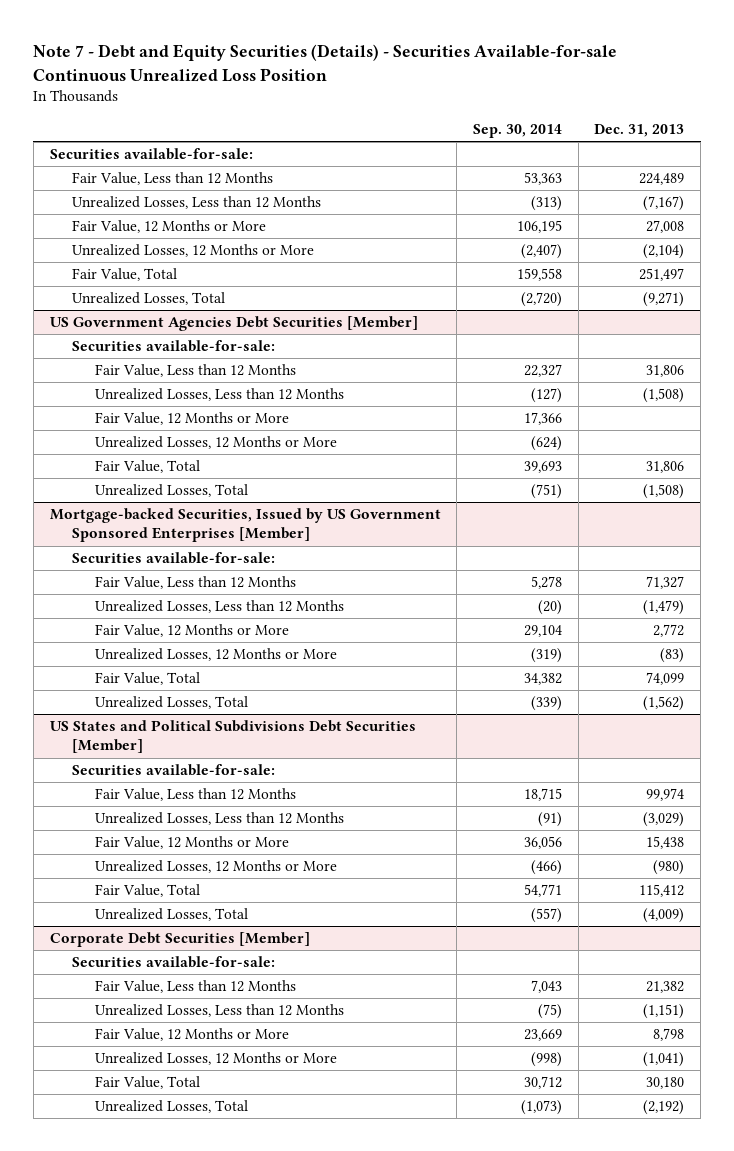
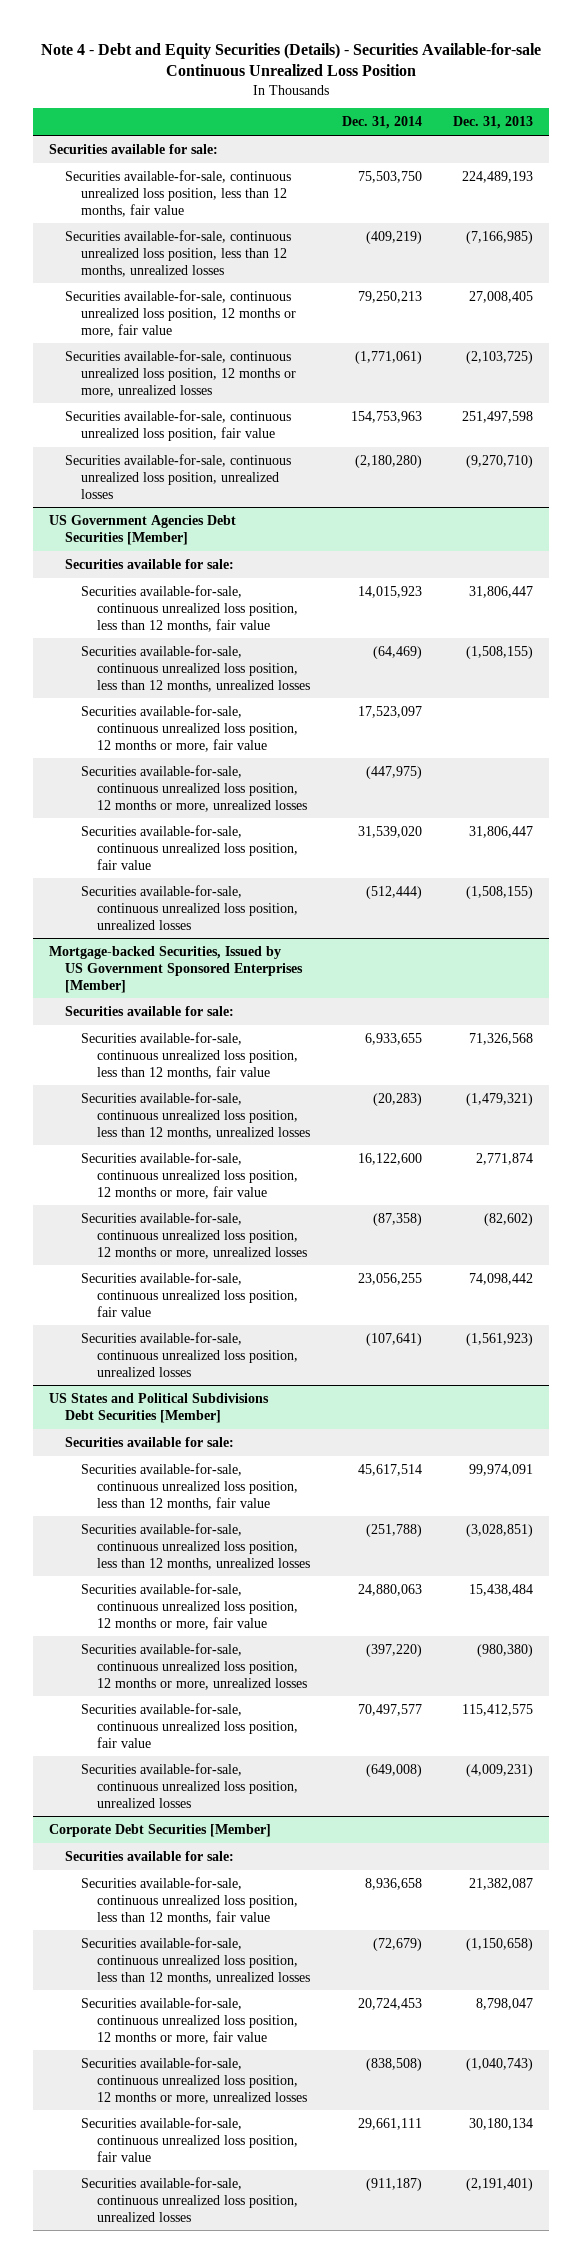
[33,44,618,82] Note 7 - Debt and Equity Securities (Details) - Securities Available-for-sale Continuous Unrealized Loss Position -> [40,42,541,76] Note 4 - Debt and Equity Securities (Details) - Securities Available-for-sale Continuous Unrealized Loss Position
[472,123,562,138] Sep. 30, 2014 -> none
none -> [341,116,422,130] Dec. 31, 2014
[72,268,178,282] Fair Value, Total -> none
[49,148,253,161] Securities available-for-sale: -> [48,143,218,154] Securities available for sale:
[72,172,274,186] Fair Value, Less than 12 Months -> [65,169,292,217] Securities available-for-sale, continuous unrealized loss position, less than 12 months, fair value
[639,173,685,186] 224,489 -> [461,170,533,183] 224,489,193
[72,196,322,210] Unrealized Losses, Less than 12 Months -> [65,229,292,277] Securities available-for-sale, continuous unrealized loss position, less than 12 months, unrealized losses
[643,196,685,212] (7,167) -> [465,230,533,244] (7,166,985)
[72,220,267,234] Fair Value, 12 Months or More -> [65,289,297,337] Securities available-for-sale, continuous unrealized loss position, 12 months or more, fair value
[646,220,685,234] 27,008 -> [468,290,533,303] 27,008,405
[72,244,315,258] Unrealized Losses, 12 Months or More -> [65,349,297,397] Securities available-for-sale, continuous unrealized loss position, 12 months or more, unrealized losses
[643,244,685,260] (2,104) -> [465,350,533,364] (2,103,725)
none -> [65,409,292,441] Securities available-for-sale, continuous unrealized loss position, fair value
[72,292,226,306] Unrealized Losses, Total -> [65,453,292,499] Securities available-for-sale, continuous unrealized loss position, unrealized losses
[643,292,685,308] (9,271) -> [465,454,533,468] (9,270,710)
[95,460,201,474] Fair Value, Total -> none
[72,340,276,353] Securities available-for-sale: -> [65,558,235,569] Securities available for sale:
[95,364,297,378] Fair Value, Less than 12 Months -> [81,584,299,632] Securities available-for-sale, continuous unrealized loss position, less than 12 months, fair value
[646,365,685,378] 31,806 -> [468,585,533,598] 31,806,447
[95,388,345,402] Unrealized Losses, Less than 12 Months -> [81,644,311,692] Securities available-for-sale, continuous unrealized loss position, less than 12 months, unrealized losses
[643,388,685,404] (1,508) -> [465,645,533,659] (1,508,155)
[95,412,290,426] Fair Value, 12 Months or More -> [81,704,299,752] Securities available-for-sale, continuous unrealized loss position, 12 months or more, fair value
[95,436,338,450] Unrealized Losses, 12 Months or More -> [81,764,308,812] Securities available-for-sale, continuous unrealized loss position, 12 months or more, unrealized losses
none -> [81,824,299,870] Securities available-for-sale, continuous unrealized loss position, fair value
[95,484,249,498] Unrealized Losses, Total -> [81,884,299,930] Securities available-for-sale, continuous unrealized loss position, unrealized losses
[643,484,685,500] (1,508) -> [465,885,533,899] (1,508,155)
[95,672,201,686] Fair Value, Total -> none
[72,552,276,565] Securities available-for-sale: -> [65,1005,235,1016] Securities available for sale:
[95,576,297,590] Fair Value, Less than 12 Months -> [81,1031,299,1079] Securities available-for-sale, continuous unrealized loss position, less than 12 months, fair value
[646,576,685,590] 71,327 -> [468,1032,533,1045] 71,326,568
[95,600,345,614] Unrealized Losses, Less than 12 Months -> [81,1091,311,1139] Securities available-for-sale, continuous unrealized loss position, less than 12 months, unrealized losses
[643,600,685,616] (1,479) -> [465,1092,533,1106] (1,479,321)
[95,624,290,638] Fair Value, 12 Months or More -> [81,1151,299,1199] Securities available-for-sale, continuous unrealized loss position, 12 months or more, fair value
[653,624,685,638] 2,772 -> [475,1152,533,1165] 2,771,874
[95,648,338,662] Unrealized Losses, 12 Months or More -> [81,1211,308,1259] Securities available-for-sale, continuous unrealized loss position, 12 months or more, unrealized losses
[660,648,685,664] (83) -> [483,1212,533,1226] (82,602)
none -> [81,1271,299,1317] Securities available-for-sale, continuous unrealized loss position, fair value
[95,696,249,710] Unrealized Losses, Total -> [81,1331,299,1377] Securities available-for-sale, continuous unrealized loss position, unrealized losses
[643,696,685,712] (1,562) -> [465,1332,533,1346] (1,561,923)
[95,884,201,898] Fair Value, Total -> none
[72,764,276,777] Securities available-for-sale: -> [65,1436,235,1447] Securities available for sale:
[95,788,297,802] Fair Value, Less than 12 Months -> [81,1462,299,1510] Securities available-for-sale, continuous unrealized loss position, less than 12 months, fair value
[646,788,685,802] 99,974 -> [468,1463,533,1476] 99,974,091
[95,812,345,826] Unrealized Losses, Less than 12 Months -> [81,1522,311,1570] Securities available-for-sale, continuous unrealized loss position, less than 12 months, unrealized losses
[643,812,685,828] (3,029) -> [465,1523,533,1537] (3,028,851)
[95,836,290,850] Fair Value, 12 Months or More -> [81,1582,299,1630] Securities available-for-sale, continuous unrealized loss position, 12 months or more, fair value
[646,836,685,850] 15,438 -> [468,1583,533,1596] 15,438,484
[95,860,338,874] Unrealized Losses, 12 Months or More -> [81,1642,308,1690] Securities available-for-sale, continuous unrealized loss position, 12 months or more, unrealized losses
[653,860,685,876] (980) -> [476,1643,533,1657] (980,380)
none -> [81,1702,299,1748] Securities available-for-sale, continuous unrealized loss position, fair value
[95,908,249,922] Unrealized Losses, Total -> [81,1762,299,1808] Securities available-for-sale, continuous unrealized loss position, unrealized losses
[643,908,685,924] (4,009) -> [465,1763,533,1777] (4,009,231)
[95,1076,201,1090] Fair Value, Total -> none
[72,956,276,969] Securities available-for-sale: -> [65,1850,235,1861] Securities available for sale:
[95,980,297,994] Fair Value, Less than 12 Months -> [81,1876,299,1924] Securities available-for-sale, continuous unrealized loss position, less than 12 months, fair value
[646,981,685,994] 21,382 -> [468,1877,533,1890] 21,382,087
[95,1004,345,1018] Unrealized Losses, Less than 12 Months -> [81,1936,311,1984] Securities available-for-sale, continuous unrealized loss position, less than 12 months, unrealized losses
[643,1004,685,1020] (1,151) -> [465,1937,533,1951] (1,150,658)
[95,1028,290,1042] Fair Value, 12 Months or More -> [81,1996,299,2044] Securities available-for-sale, continuous unrealized loss position, 12 months or more, fair value
[653,1028,685,1042] 8,798 -> [475,1997,533,2010] 8,798,047
[95,1052,338,1066] Unrealized Losses, 12 Months or More -> [81,2056,308,2104] Securities available-for-sale, continuous unrealized loss position, 12 months or more, unrealized losses
[643,1052,685,1068] (1,041) -> [465,2057,533,2071] (1,040,743)
none -> [81,2116,299,2162] Securities available-for-sale, continuous unrealized loss position, fair value
[95,1100,249,1114] Unrealized Losses, Total -> [81,2176,299,2222] Securities available-for-sale, continuous unrealized loss position, unrealized losses
[643,1100,685,1116] (2,192) -> [465,2177,533,2191] (2,191,401)

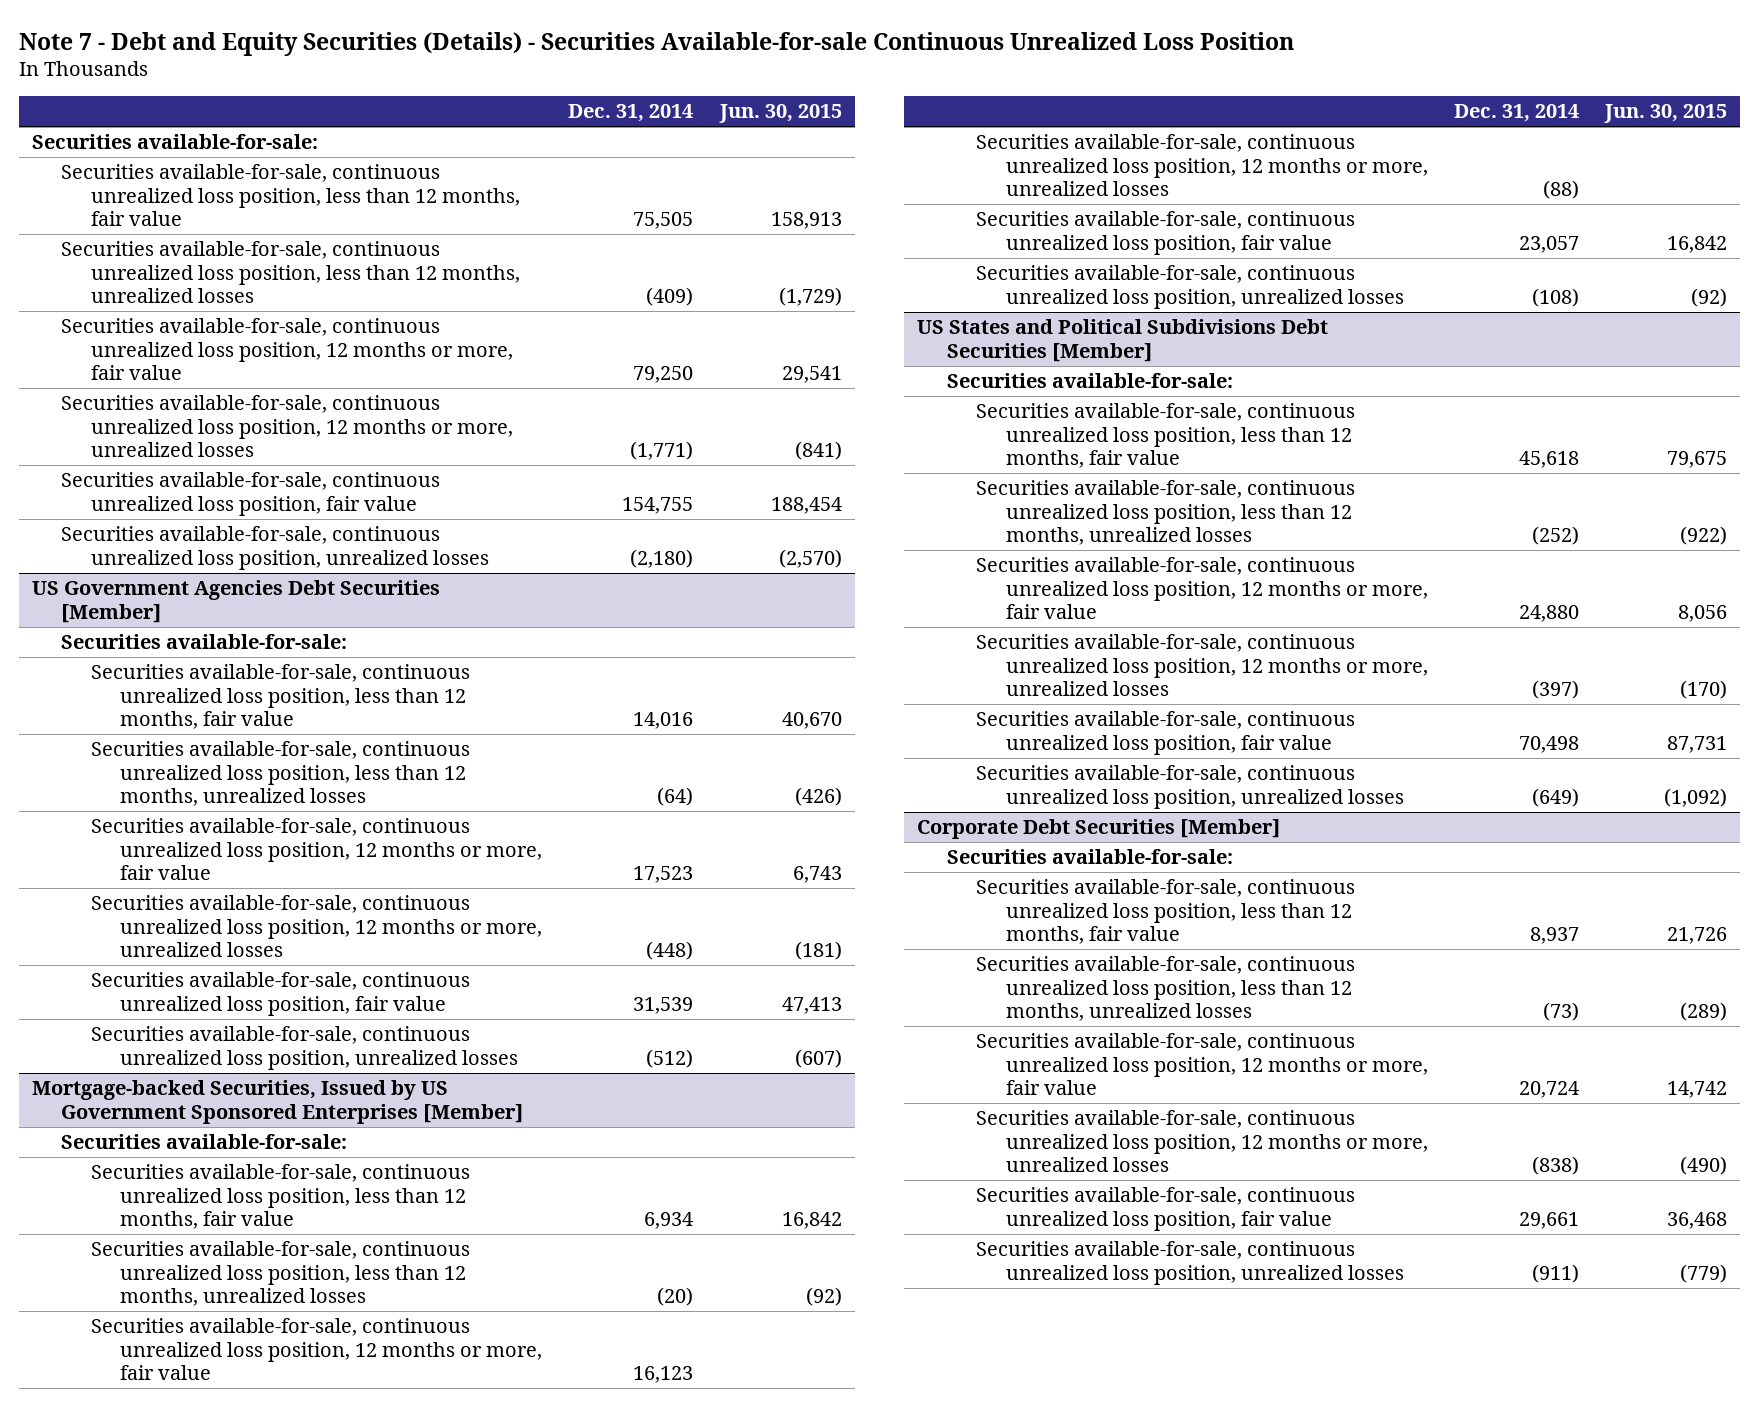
[40,42,541,76] Note 4 - Debt and Equity Securities (Details) - Securities Available-for-sale Continuous Unrealized Loss Position -> [18,31,1294,56] Note 7 - Debt and Equity Securities (Details) - Securities Available-for-sale Continuous Unrealized Loss Position
[452,116,533,130] Dec. 31, 2013 -> none
none -> [718,104,842,124] Jun. 30, 2015
[48,143,218,154] Securities available for sale: -> [32,134,319,150] Securities available-for-sale:
[357,170,422,183] 75,503,750 -> [633,212,694,230] 75,505
[365,230,422,244] (409,219) -> [646,287,694,307] (409)
[357,290,422,303] 79,250,213 -> [633,366,694,384] 79,250
[354,350,422,364] (1,771,061) -> [630,441,694,461] (1,771)
[350,410,422,423] 154,753,963 -> [622,496,694,514] 154,755
[354,454,422,468] (2,180,280) -> [630,548,694,568] (2,180)
[65,558,235,569] Securities available for sale: -> [61,634,348,650] Securities available-for-sale:
[357,585,422,598] 14,015,923 -> [633,712,694,730] 14,016
[372,645,422,659] (64,469) -> [657,787,694,807] (64)
[357,705,422,718] 17,523,097 -> [633,866,694,884] 17,523
[365,765,422,779] (447,975) -> [646,941,694,961] (448)
[357,825,422,838] 31,539,020 -> [633,996,694,1014] 31,539
[365,885,422,899] (512,444) -> [646,1048,694,1068] (512)
[65,1005,235,1016] Securities available for sale: -> [61,1134,348,1150] Securities available-for-sale:
[364,1032,422,1045] 6,933,655 -> [644,1212,694,1230] 6,934
[372,1092,422,1106] (20,283) -> [657,1287,694,1307] (20)
[357,1152,422,1165] 16,122,600 -> [633,1366,694,1384] 16,123
[372,1212,422,1226] (87,358) -> [1542,180,1579,200] (88)
[357,1272,422,1285] 23,056,255 -> [1518,235,1579,253] 23,057
[365,1332,422,1346] (107,641) -> [1531,287,1579,307] (108)
[65,1436,235,1447] Securities available for sale: -> [946,373,1233,389] Securities available-for-sale:
[357,1463,422,1476] 45,617,514 -> [1518,451,1579,469] 45,618
[365,1523,422,1537] (251,788) -> [1531,526,1579,546] (252)
[357,1583,422,1596] 24,880,063 -> [1518,605,1579,623] 24,880
[365,1643,422,1657] (397,220) -> [1531,680,1579,700] (397)
[357,1703,422,1716] 70,497,577 -> [1518,735,1579,753] 70,498
[365,1763,422,1777] (649,008) -> [1531,787,1579,807] (649)
[65,1850,235,1861] Securities available for sale: -> [946,849,1233,865] Securities available-for-sale:
[364,1877,422,1890] 8,936,658 -> [1529,927,1579,945] 8,937
[372,1937,422,1951] (72,679) -> [1542,1002,1579,1022] (73)
[357,1997,422,2010] 20,724,453 -> [1518,1081,1579,1099] 20,724
[365,2057,422,2071] (838,508) -> [1531,1156,1579,1176] (838)
[357,2117,422,2130] 29,661,111 -> [1518,1211,1579,1229] 29,661
[365,2177,422,2191] (911,187) -> [1531,1263,1579,1283] (911)

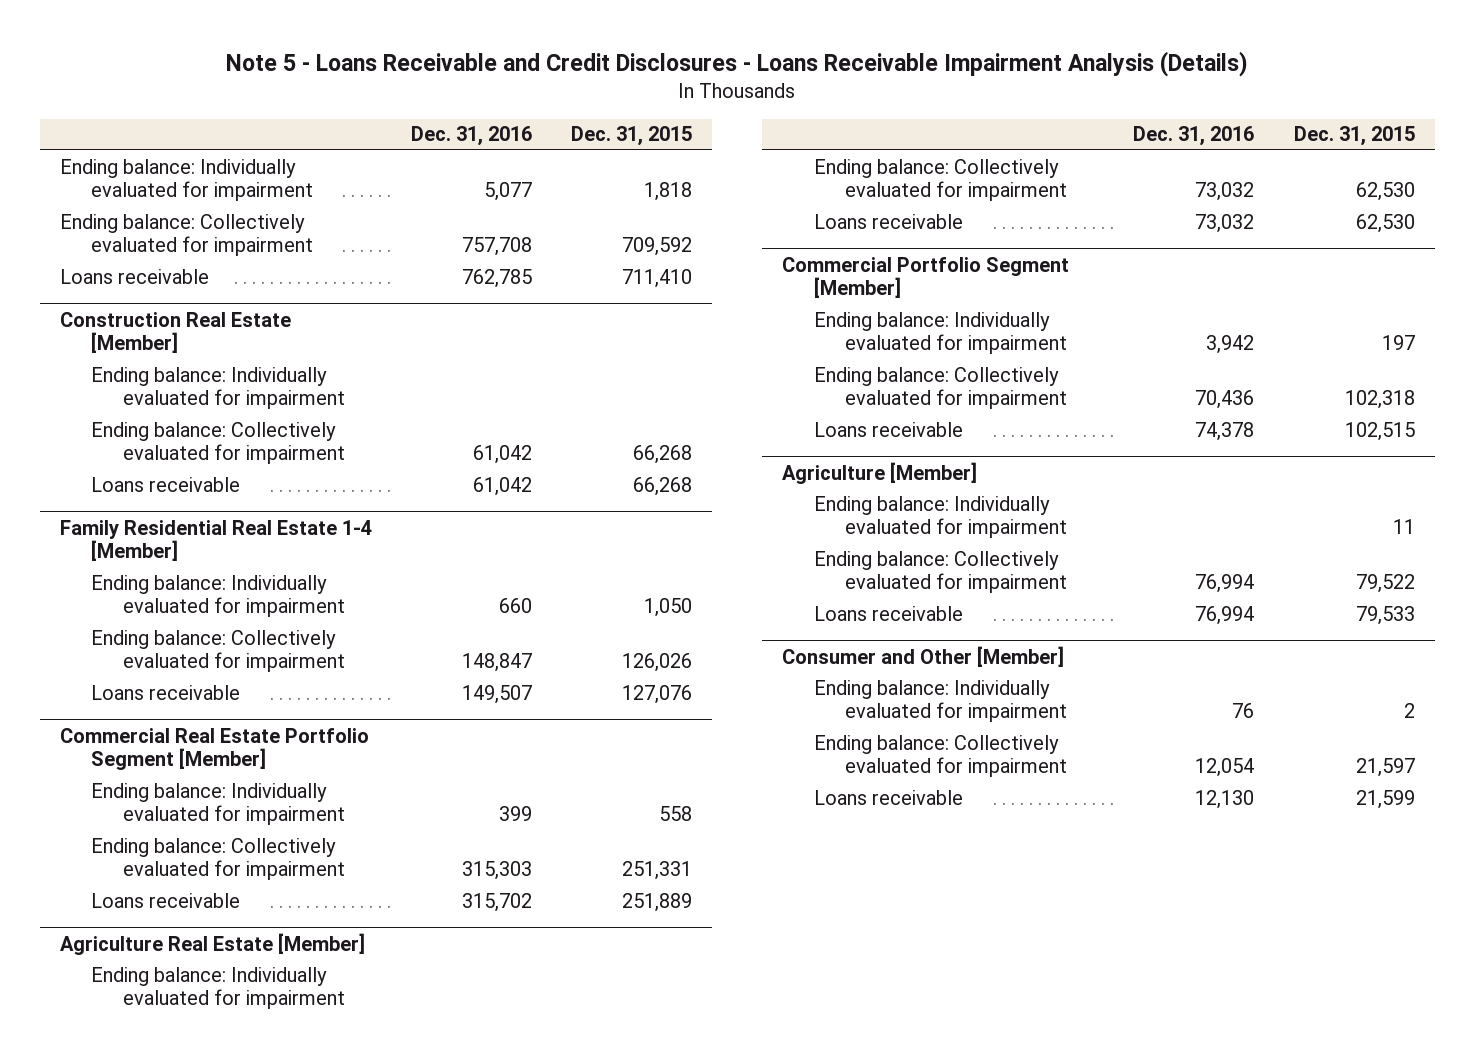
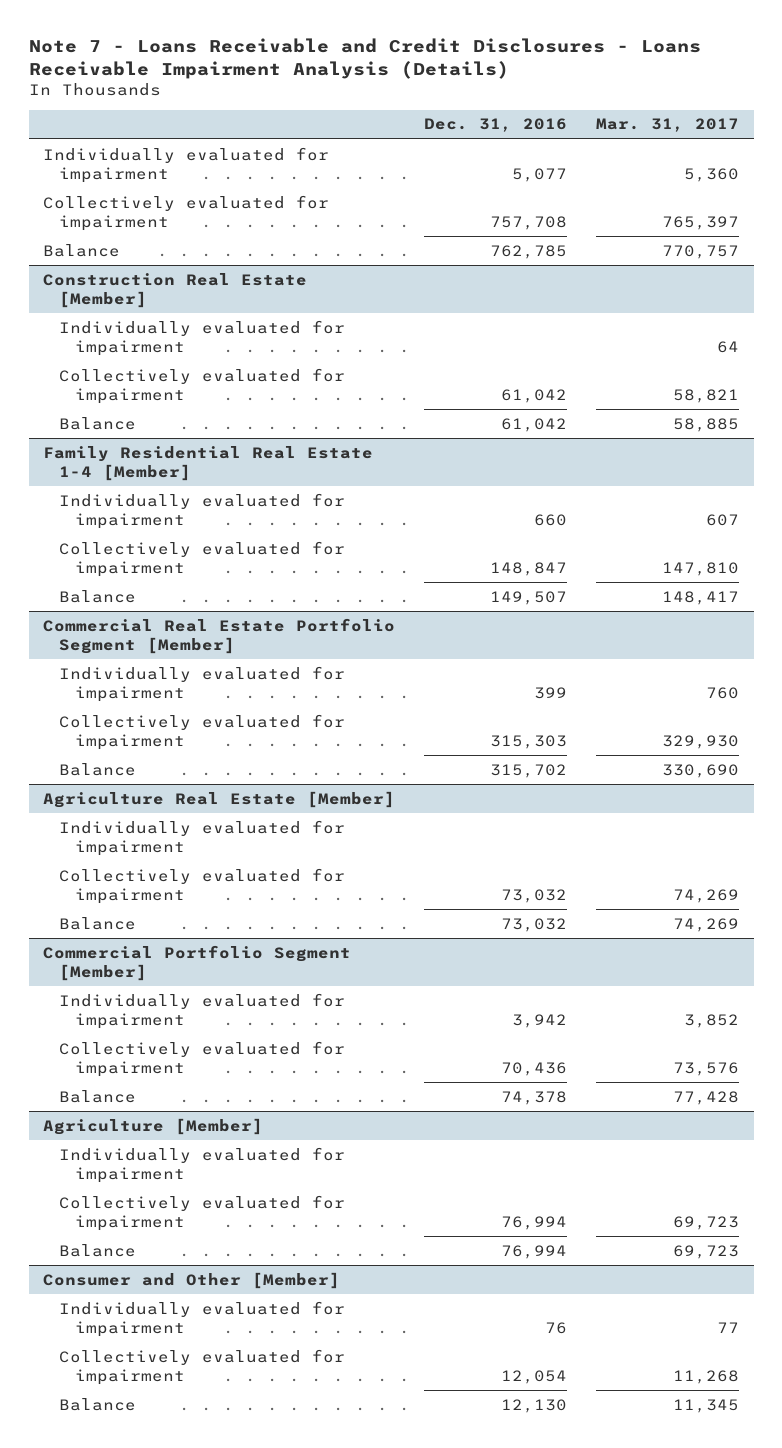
[226,51,1249,78] Note 5 - Loans Receivable and Credit Disclosures - Loans Receivable Impairment Analysis (Details) -> [28,37,701,79] Note 7 - Loans Receivable and Credit Disclosures - Loans Receivable Impairment Analysis (Details)
[571,126,693,147] Dec. 31, 2015 -> none
none -> [596,118,740,133] Mar. 31, 2017
[59,158,314,202] Ending balance: Individually evaluated for impairment -> [43,146,330,183] Individually evaluated for impairment
[59,213,314,257] Ending balance: Collectively evaluated for impairment -> [43,194,330,231] Collectively evaluated for impairment
[59,268,209,284] Loans receivable -> [43,243,121,257] Balance
[91,366,345,410] Ending balance: Individually evaluated for impairment -> [58,319,345,356] Individually evaluated for impairment
[91,421,345,465] Ending balance: Collectively evaluated for impairment -> [58,367,345,404] Collectively evaluated for impairment
[91,476,241,492] Loans receivable -> [58,416,136,430] Balance
[91,574,345,618] Ending balance: Individually evaluated for impairment -> [58,492,345,529] Individually evaluated for impairment
[91,629,345,673] Ending balance: Collectively evaluated for impairment -> [58,540,345,577] Collectively evaluated for impairment
[91,684,241,700] Loans receivable -> [58,589,136,603] Balance
[91,782,345,826] Ending balance: Individually evaluated for impairment -> [58,665,345,702] Individually evaluated for impairment
[91,837,345,881] Ending balance: Collectively evaluated for impairment -> [58,713,345,750] Collectively evaluated for impairment
[91,892,241,908] Loans receivable -> [58,762,136,776] Balance
[91,966,345,1010] Ending balance: Individually evaluated for impairment -> [58,819,345,856] Individually evaluated for impairment
[813,158,1068,202] Ending balance: Collectively evaluated for impairment -> [58,867,345,904] Collectively evaluated for impairment
[813,213,963,229] Loans receivable -> [58,916,136,930] Balance
[813,311,1068,355] Ending balance: Individually evaluated for impairment -> [58,992,345,1029] Individually evaluated for impairment
[813,366,1068,410] Ending balance: Collectively evaluated for impairment -> [58,1040,345,1077] Collectively evaluated for impairment
[813,421,963,437] Loans receivable -> [58,1089,136,1103] Balance
[813,495,1068,539] Ending balance: Individually evaluated for impairment -> [58,1146,345,1183] Individually evaluated for impairment
[813,550,1068,594] Ending balance: Collectively evaluated for impairment -> [58,1194,345,1231] Collectively evaluated for impairment
[813,605,963,621] Loans receivable -> [58,1243,136,1257] Balance
[813,679,1068,723] Ending balance: Individually evaluated for impairment -> [58,1300,345,1337] Individually evaluated for impairment
[813,734,1068,778] Ending balance: Collectively evaluated for impairment -> [58,1348,345,1385] Collectively evaluated for impairment
[813,789,963,805] Loans receivable -> [58,1397,136,1411] Balance

